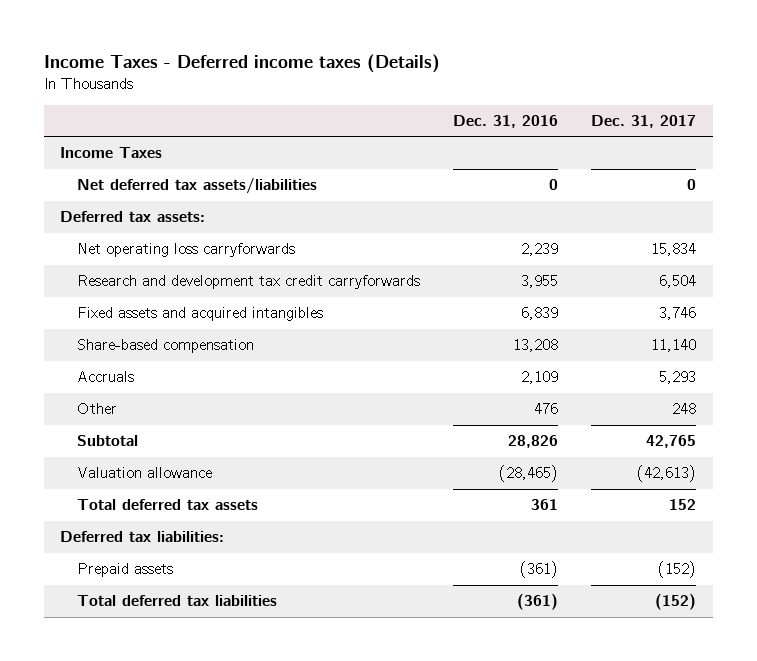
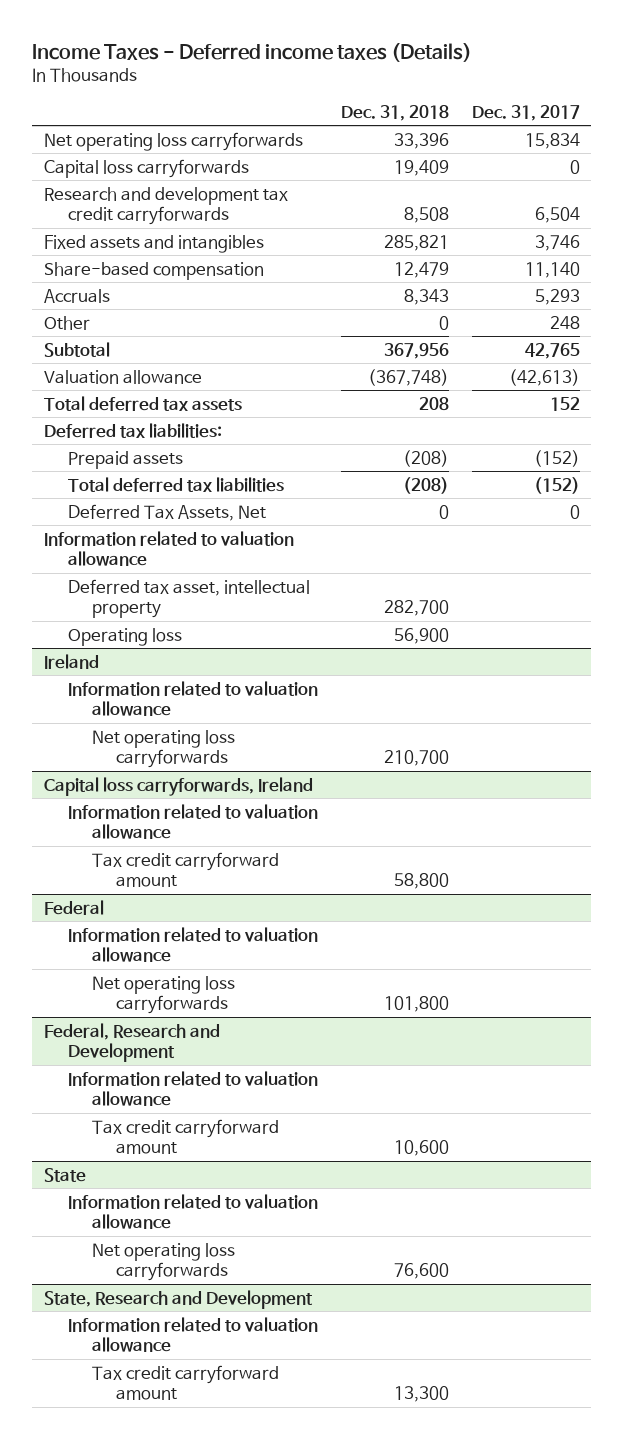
[453,115,559,129] Dec. 31, 2016 -> none
none -> [340,105,449,122] Dec. 31, 2018
[60,147,163,159] Income Taxes -> none
[76,178,317,195] Net deferred tax assets/liabilities -> none
[60,211,206,223] Deferred tax assets: -> none
none -> [43,158,249,178] Capital loss carryforwards
[76,307,323,322] Fixed assets and acquired intangibles -> [43,234,264,253] Fixed assets and intangibles
none -> [67,503,266,521] Deferred Tax Assets, Net
none -> [43,530,294,567] Information related to valuation allowance
none -> [67,578,310,619] Deferred tax asset, intellectual property
none -> [67,627,182,646] Operating loss
none -> [43,653,99,669] Ireland
none -> [67,680,318,717] Information related to valuation allowance
none -> [91,729,235,769] Net operating loss carryforwards
none -> [43,776,313,796] Capital loss carryforwards, Ireland
none -> [67,803,318,840] Information related to valuation allowance
none -> [91,851,279,888] Tax credit carryforward amount
none -> [43,899,104,915] Federal
none -> [67,926,318,963] Information related to valuation allowance
none -> [91,975,235,1015] Net operating loss carryforwards
none -> [43,1022,220,1063] Federal, Research and Development
none -> [67,1070,318,1107] Information related to valuation allowance
none -> [91,1118,279,1155] Tax credit carryforward amount
none -> [43,1167,86,1182] State
none -> [67,1193,318,1230] Information related to valuation allowance
none -> [91,1242,235,1282] Net operating loss carryforwards
none -> [43,1289,313,1309] State, Research and Development
none -> [67,1316,318,1353] Information related to valuation allowance
none -> [91,1364,279,1401] Tax credit carryforward amount

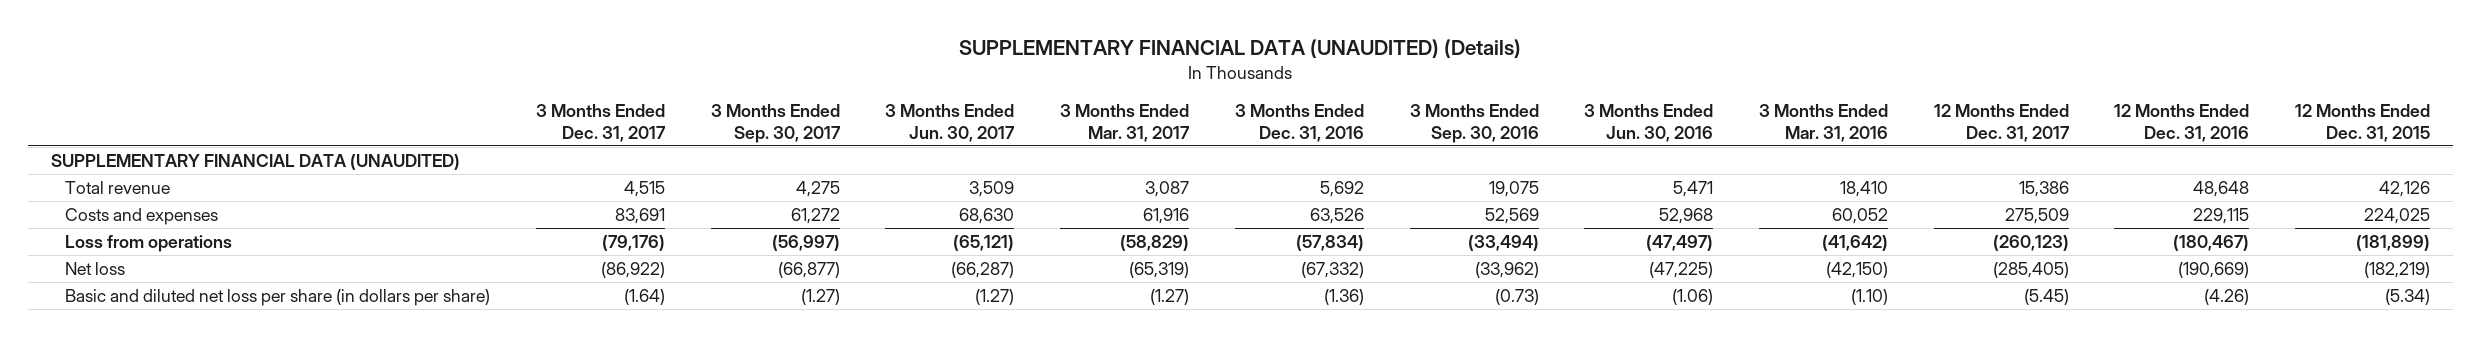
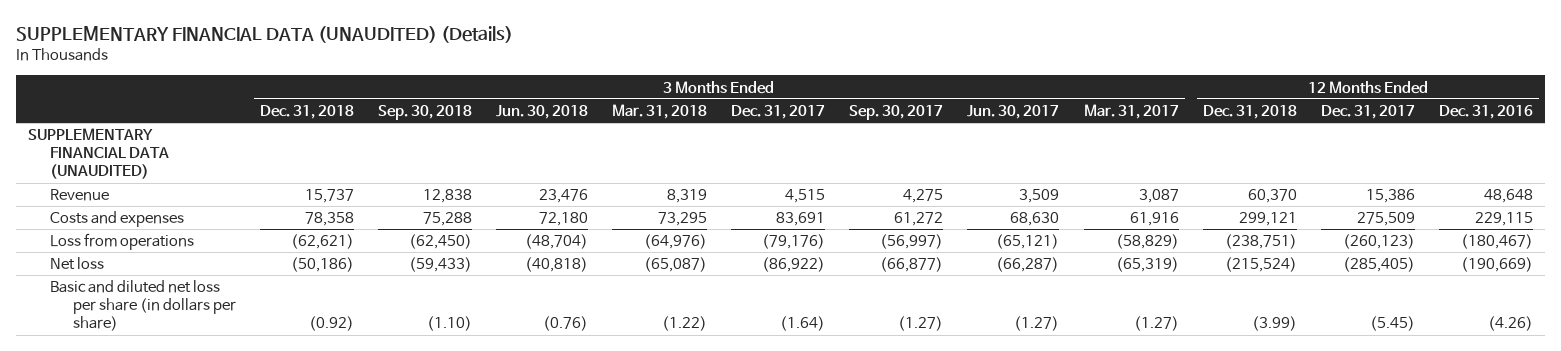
[1234,103,1364,142] 3 Months Ended Dec. 31, 2016 -> none
[1409,103,1539,143] 3 Months Ended Sep. 30, 2016 -> none
[1584,103,1714,142] 3 Months Ended Jun. 30, 2016 -> none
[1758,103,1888,142] 3 Months Ended Mar. 31, 2016 -> none
[2295,103,2431,142] 12 Months Ended Dec. 31, 2015 -> none
none -> [260,104,355,119] Dec. 31, 2018
none -> [378,104,473,120] Sep. 30, 2018
none -> [496,104,589,119] Jun. 30, 2018
none -> [612,103,708,119] Mar. 31, 2018
none -> [1202,104,1297,119] Dec. 31, 2018
[65,180,171,194] Total revenue -> [50,189,110,202] Revenue

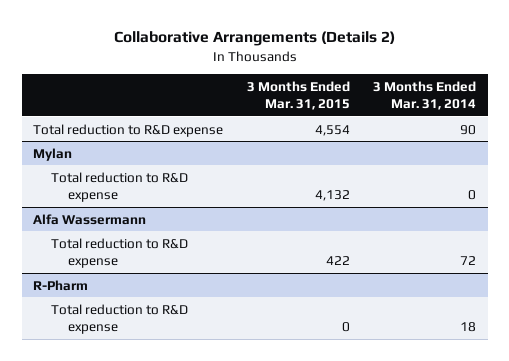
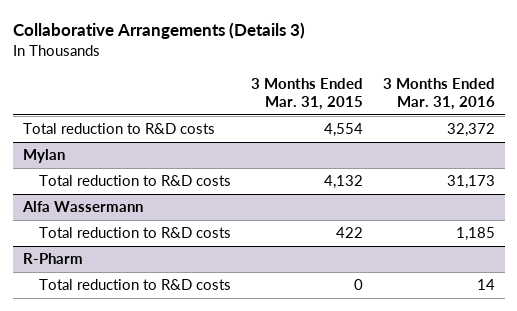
[113,31,395,47] Collaborative Arrangements (Details 2) -> [12,21,305,39] Collaborative Arrangements (Details 3)
[372,80,476,110] 3 Months Ended Mar. 31, 2014 -> none
none -> [382,78,495,111] 3 Months Ended Mar. 31, 2016
[33,123,224,137] Total reduction to R&D expense -> [22,123,215,135] Total reduction to R&D costs
[50,171,188,202] Total reduction to R&D expense -> [39,175,232,187] Total reduction to R&D costs
[50,237,188,268] Total reduction to R&D expense -> [39,227,232,239] Total reduction to R&D costs
[50,303,188,334] Total reduction to R&D expense -> [39,279,232,291] Total reduction to R&D costs

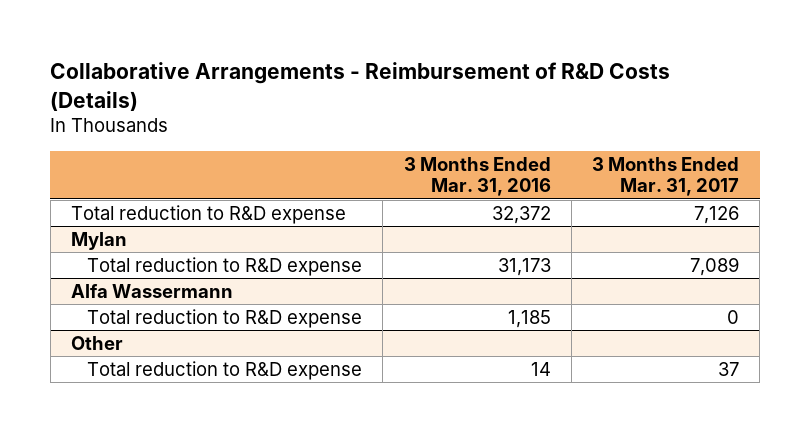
[12,21,305,39] Collaborative Arrangements (Details 3) -> [50,61,671,111] Collaborative Arrangements - Reimbursement of R&D Costs (Details)
[251,78,364,111] 3 Months Ended Mar. 31, 2015 -> none
none -> [592,156,740,197] 3 Months Ended Mar. 31, 2017
[22,123,215,135] Total reduction to R&D costs -> [71,204,347,224] Total reduction to R&D expense
[39,175,232,187] Total reduction to R&D costs -> [87,256,363,276] Total reduction to R&D expense
[22,253,83,265] R-Pharm -> none
[39,227,232,239] Total reduction to R&D costs -> [87,308,363,328] Total reduction to R&D expense
none -> [71,335,124,350] Other
[39,279,232,291] Total reduction to R&D costs -> [87,360,363,380] Total reduction to R&D expense

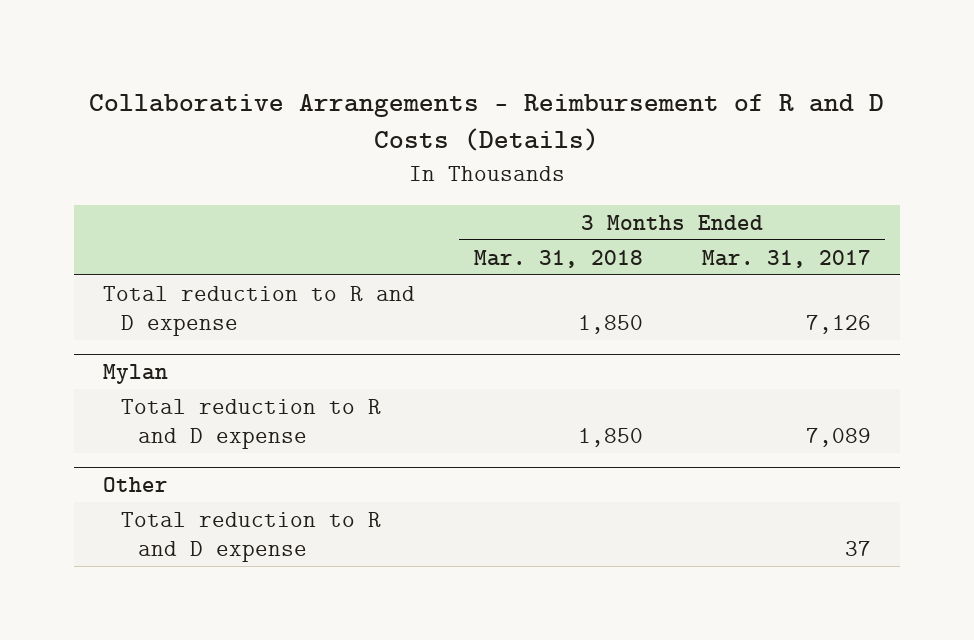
[50,61,671,111] Collaborative Arrangements - Reimbursement of R&D Costs (Details) -> [88,94,884,152] Collaborative Arrangements - Reimbursement of R and D Costs (Details)
[403,156,551,197] 3 Months Ended Mar. 31, 2016 -> none
none -> [473,249,643,268] Mar. 31, 2018
[71,204,347,224] Total reduction to R&D expense -> [103,285,416,336] Total reduction to R and D expense
[71,283,234,298] Alfa Wassermann -> none
[87,308,363,328] Total reduction to R&D expense -> none
[87,256,363,276] Total reduction to R&D expense -> [120,398,381,449] Total reduction to R and D expense
[87,360,363,380] Total reduction to R&D expense -> [120,511,381,562] Total reduction to R and D expense

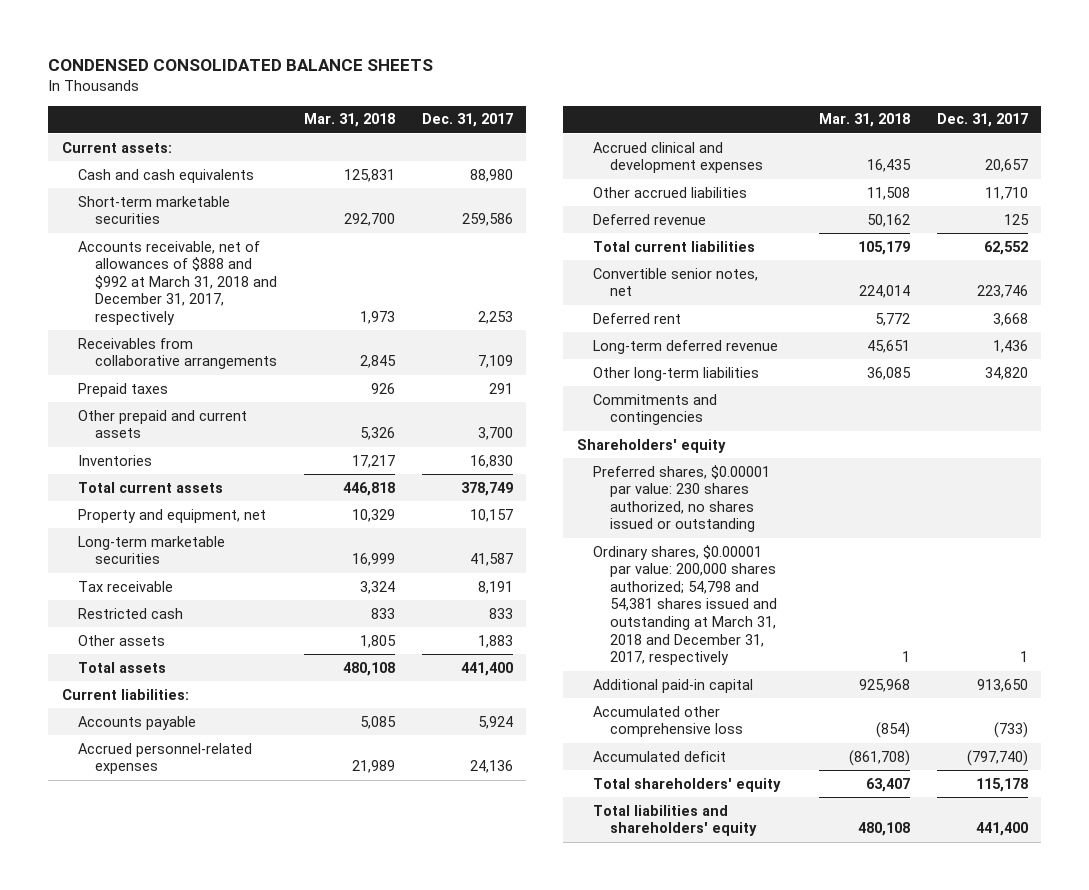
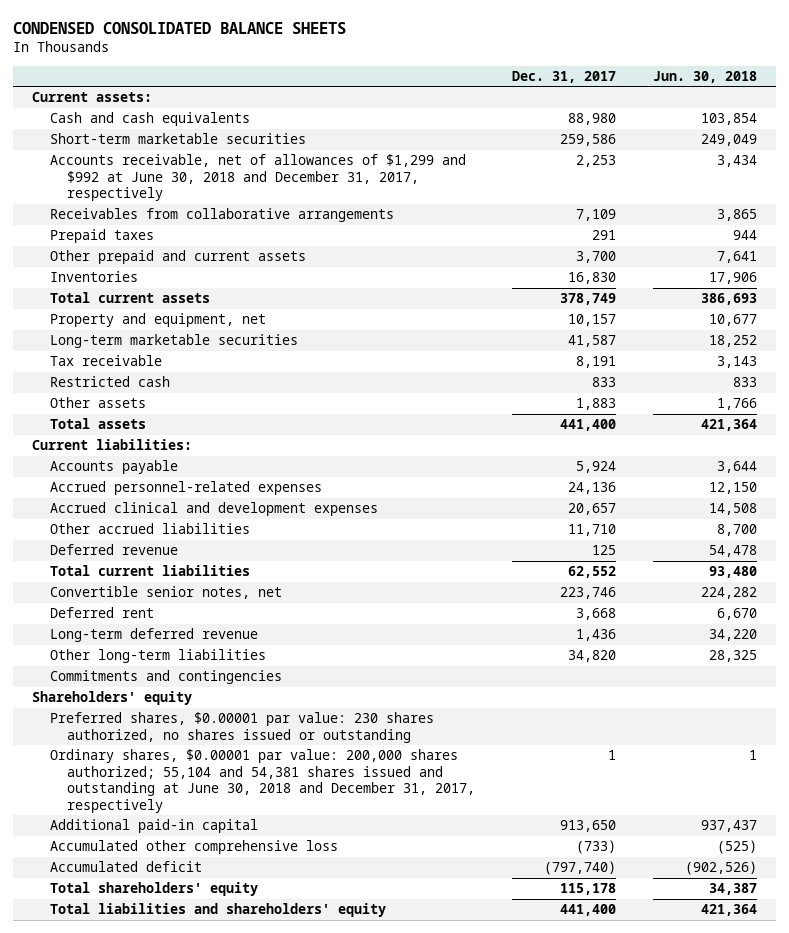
[304,113,396,128] Mar. 31, 2018 -> none
none -> [653,70,758,83] Jun. 30, 2018
[78,240,278,326] Accounts receivable, net of allowances of $888 and $992 at March 31, 2018 and December 31, 2017, respectively -> [49,154,466,202] Accounts receivable, net of allowances of $1,299 and $992 at June 30, 2018 and December 31, 2017, respectively
[593,544,778,666] Ordinary shares, $0.00001 par value: 200,000 shares authorized; 54,798 and 54,381 shares issued and outstanding at March 31, 2018 and December 31, 2017, respectively -> [49,749,476,813] Ordinary shares, $0.00001 par value: 200,000 shares authorized; 55,104 and 54,381 shares issued and outstanding at June 30, 2018 and December 31, 2017, respectively

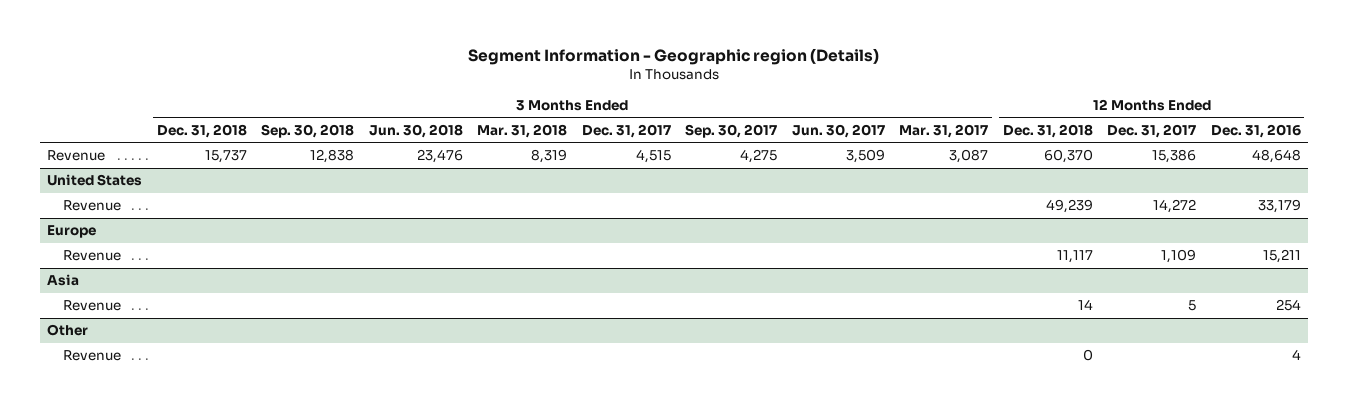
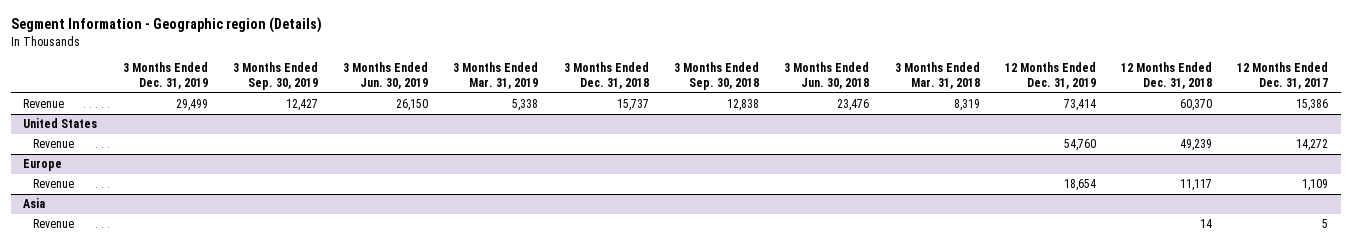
[581,123,671,138] Dec. 31, 2017 -> none
[685,123,778,138] Sep. 30, 2017 -> none
[791,123,885,138] Jun. 30, 2017 -> none
[899,123,989,138] Mar. 31, 2017 -> none
[1210,123,1301,138] Dec. 31, 2016 -> none
none -> [122,62,208,90] 3 Months Ended Dec. 31, 2019
none -> [232,62,318,91] 3 Months Ended Sep. 30, 2019
none -> [343,62,429,90] 3 Months Ended Jun. 30, 2019
none -> [453,62,539,90] 3 Months Ended Mar. 31, 2019
none -> [1004,62,1096,90] 12 Months Ended Dec. 31, 2019
[47,324,89,337] Other -> none
[62,350,121,362] Revenue -> none

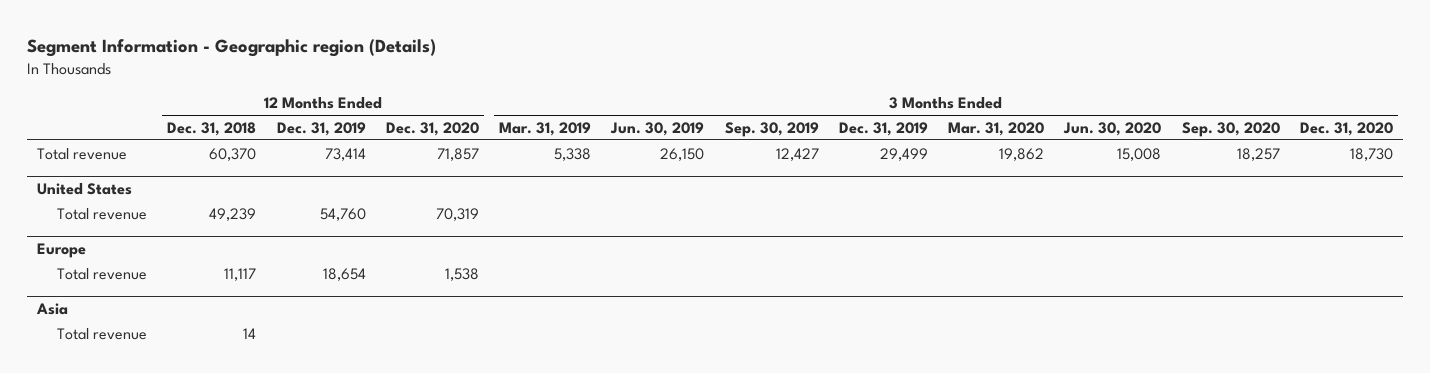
[563,62,649,90] 3 Months Ended Dec. 31, 2018 -> none
[673,62,759,91] 3 Months Ended Sep. 30, 2018 -> none
[784,62,870,90] 3 Months Ended Jun. 30, 2018 -> none
[894,62,980,90] 3 Months Ended Mar. 31, 2018 -> none
[1237,62,1329,90] 12 Months Ended Dec. 31, 2017 -> none
none -> [385,121,479,136] Dec. 31, 2020
none -> [948,121,1045,136] Mar. 31, 2020
none -> [1063,121,1162,136] Jun. 30, 2020
none -> [1181,121,1280,137] Sep. 30, 2020
none -> [1299,121,1393,136] Dec. 31, 2020
[23,99,65,109] Revenue -> [37,147,128,160] Total revenue
[33,139,75,149] Revenue -> [57,207,148,220] Total revenue
[33,179,75,189] Revenue -> [57,267,148,280] Total revenue
[33,219,75,229] Revenue -> [57,327,148,340] Total revenue

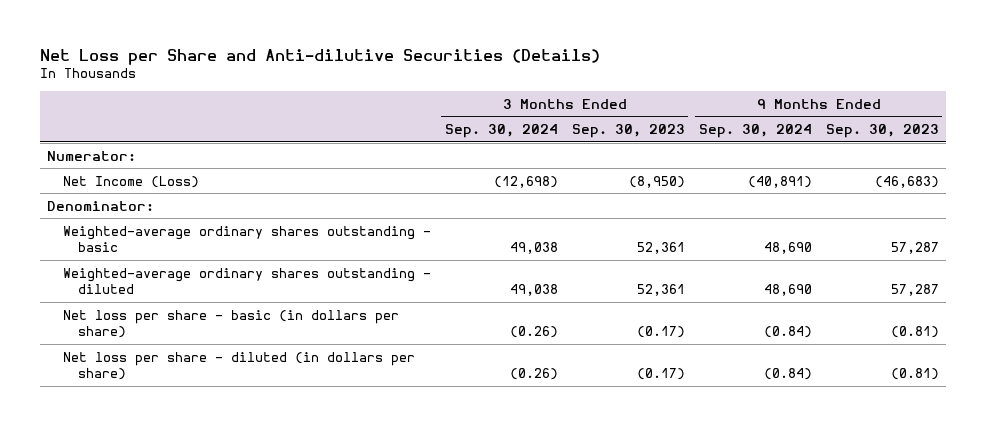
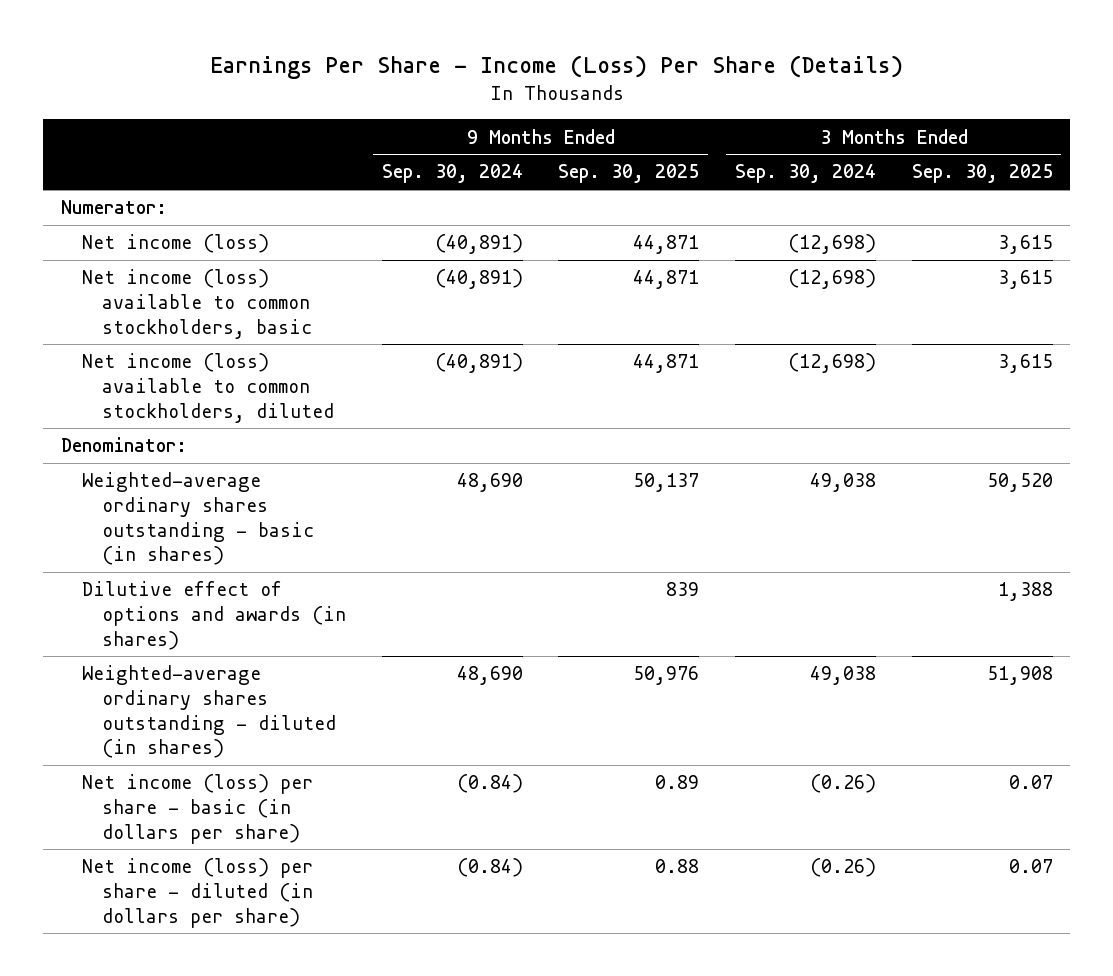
[40,48,601,65] Net Loss per Share and Anti-dilutive Securities (Details) -> [209,55,903,80] Earnings Per Share - Income (Loss) Per Share (Details)
[571,124,685,139] Sep. 30, 2023 -> none
[825,124,939,139] Sep. 30, 2023 -> none
none -> [558,164,700,184] Sep. 30, 2025
none -> [911,164,1053,184] Sep. 30, 2025
[62,175,199,188] Net Income (Loss) -> [81,234,269,254] Net income (loss)
none -> [81,269,313,339] Net income (loss) available to common stockholders, basic
none -> [81,353,335,423] Net income (loss) available to common stockholders, diluted
[62,225,431,253] Weighted-average ordinary shares outstanding - basic -> [81,472,315,566] Weighted-average ordinary shares outstanding - basic (in shares)
none -> [81,581,347,650] Dilutive effect of options and awards (in shares)
[62,267,431,295] Weighted-average ordinary shares outstanding - diluted -> [81,665,337,759] Weighted-average ordinary shares outstanding - diluted (in shares)
[62,309,399,339] Net loss per share - basic (in dollars per share) -> [81,774,313,844] Net income (loss) per share - basic (in dollars per share)
[62,351,415,381] Net loss per share - diluted (in dollars per share) -> [81,858,314,928] Net income (loss) per share - diluted (in dollars per share)

